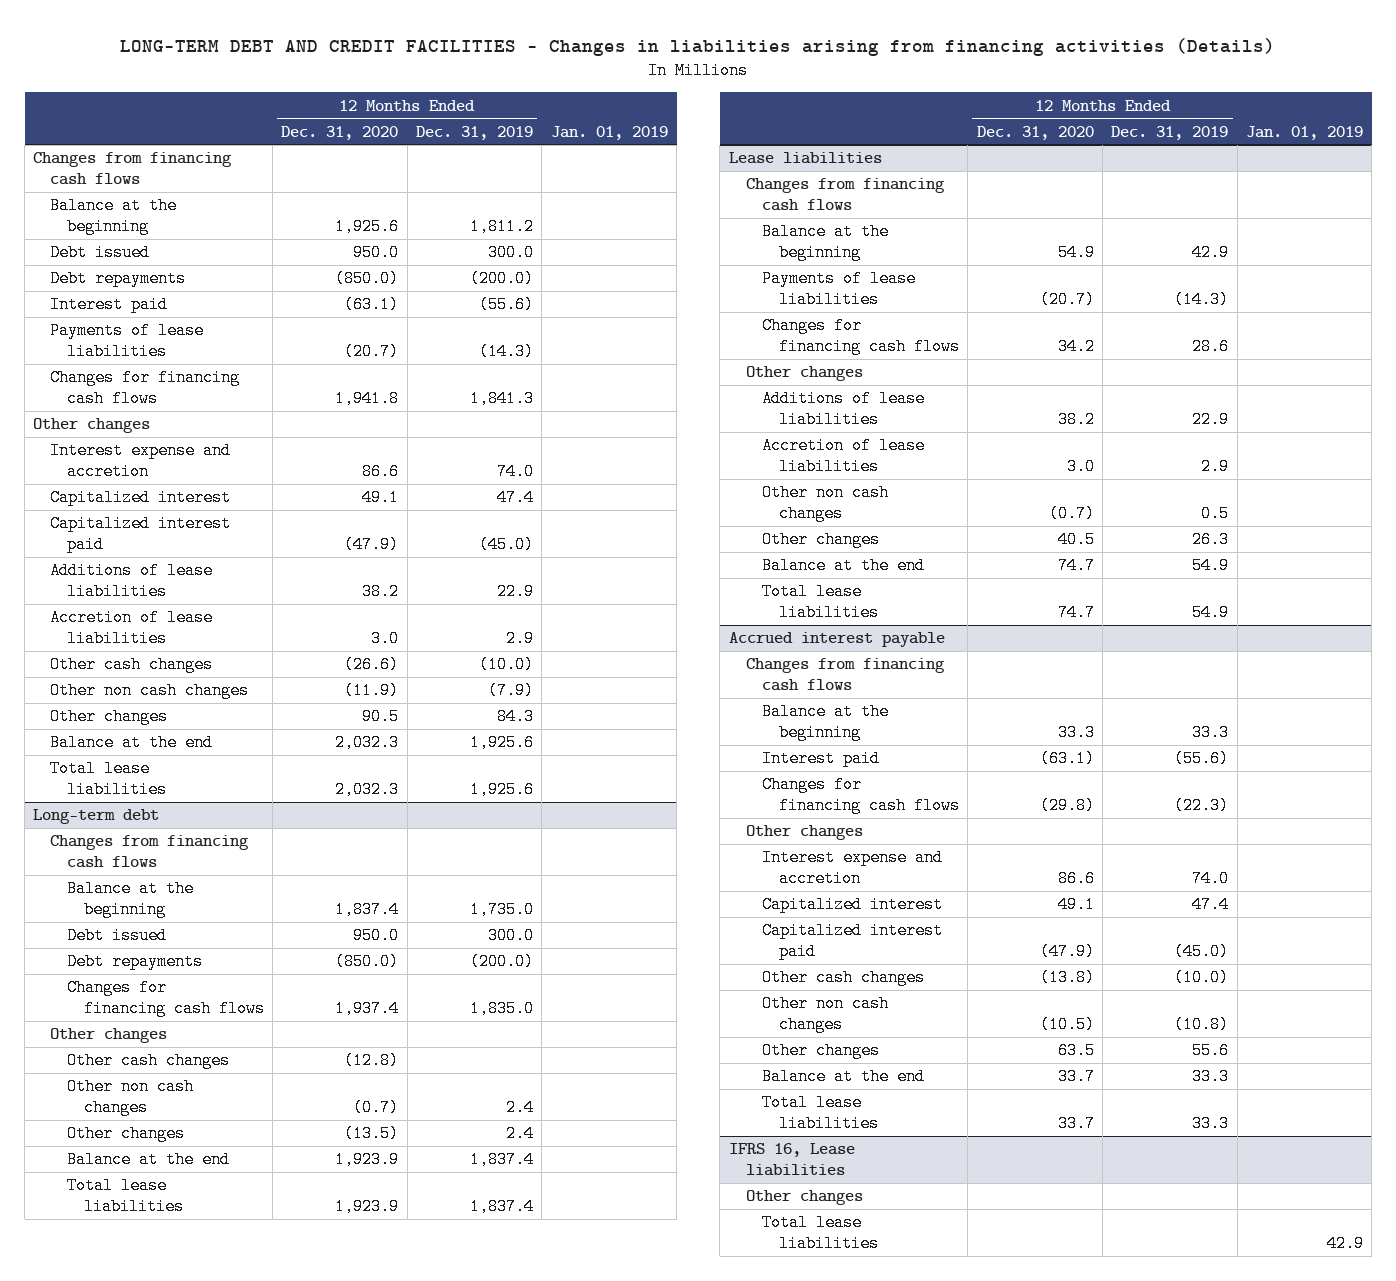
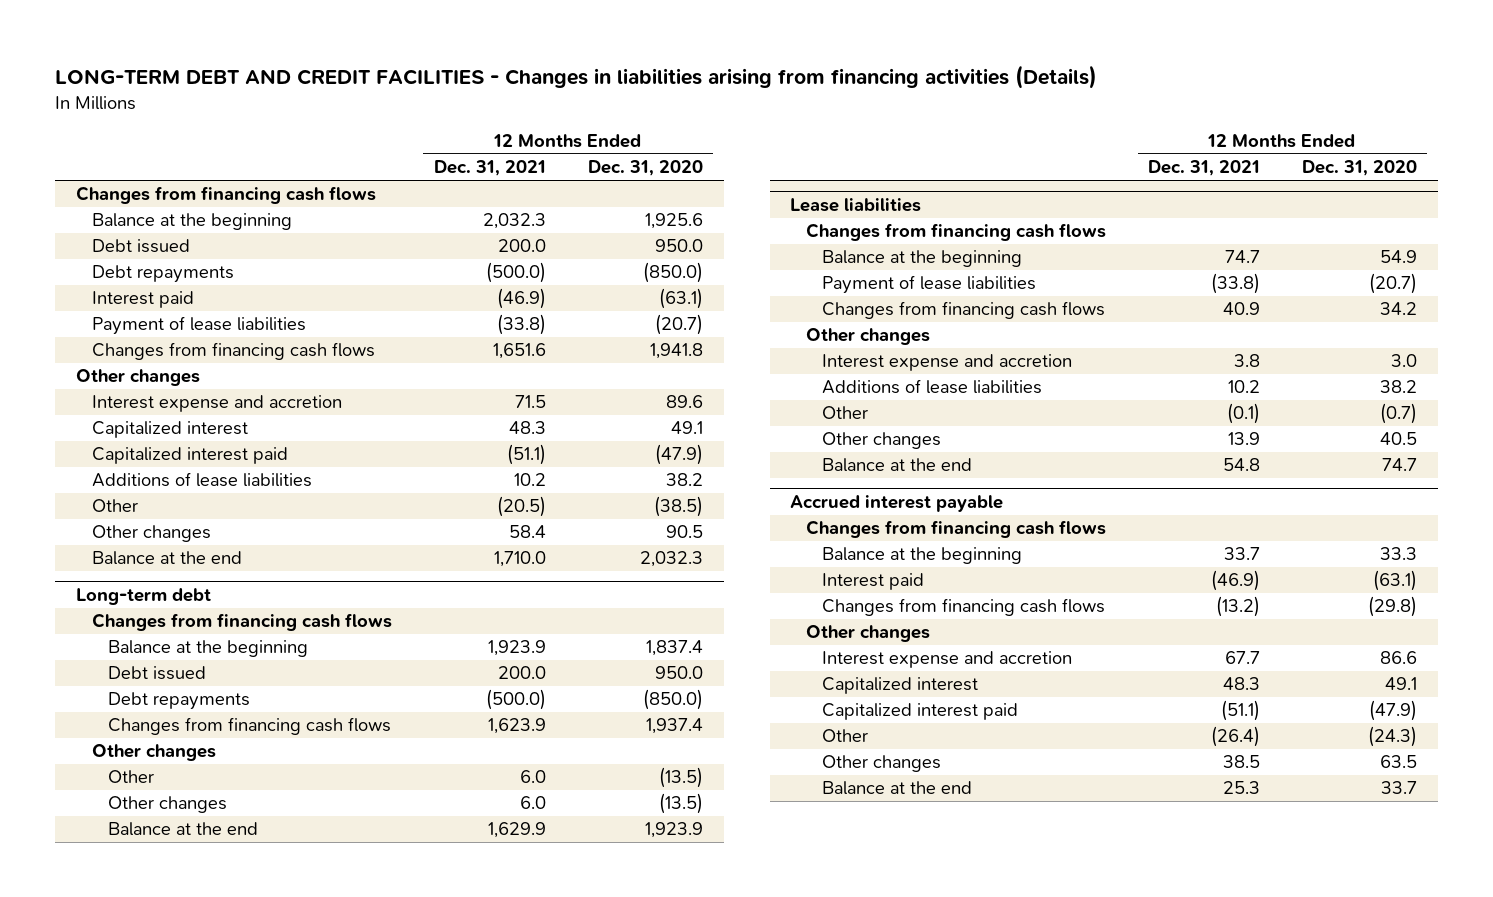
[416,125,534,140] Dec. 31, 2019 -> none
[550,125,668,140] Jan. 01, 2019 -> none
none -> [433,160,546,177] Dec. 31, 2021
[50,322,205,360] Payments of lease liabilities -> [92,316,307,336] Payment of lease liabilities
[50,369,241,407] Changes for financing cash flows -> [92,342,376,361] Changes from financing cash flows
[362,462,400,480] 86.6 -> [665,395,703,409] 89.6
[50,609,214,647] Accretion of lease liabilities -> none
[50,656,214,674] Other cash changes -> none
[50,682,250,700] Other non cash changes -> none
none -> [92,499,139,513] Other
[50,760,167,798] Total lease liabilities -> none
[66,979,265,1017] Changes for financing cash flows -> [107,717,391,736] Changes from financing cash flows
[66,1052,230,1070] Other cash changes -> none
[66,1078,194,1116] Other non cash changes -> none
none -> [107,770,154,784] Other
[66,1177,184,1215] Total lease liabilities -> none
[762,270,917,308] Payments of lease liabilities -> [821,275,1036,295] Payment of lease liabilities
[762,317,961,355] Changes for financing cash flows -> [821,301,1105,320] Changes from financing cash flows
none -> [821,354,1072,372] Interest expense and accretion
[762,437,926,475] Accretion of lease liabilities -> none
[762,484,890,522] Other non cash changes -> none
none -> [821,406,868,420] Other
[762,583,880,621] Total lease liabilities -> none
[762,776,961,814] Changes for financing cash flows -> [821,598,1105,617] Changes from financing cash flows
[762,969,926,987] Other cash changes -> none
[762,995,890,1033] Other non cash changes -> none
none -> [821,729,868,743] Other
[762,1094,880,1132] Total lease liabilities -> none
[728,1143,855,1176] IFRS 16, Lease liabilities -> none
[745,1190,863,1206] Other changes -> none
[762,1214,880,1252] Total lease liabilities -> none

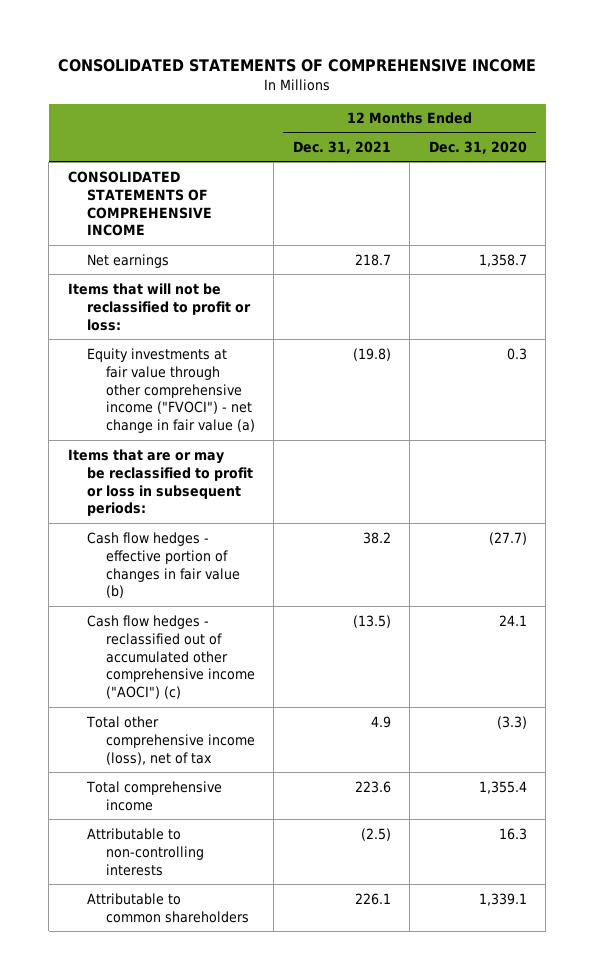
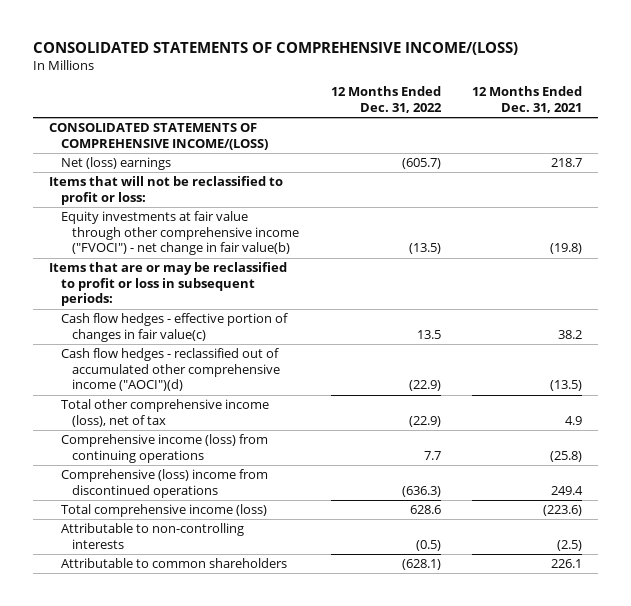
[58,58,537,72] CONSOLIDATED STATEMENTS OF COMPREHENSIVE INCOME -> [33,41,519,55] CONSOLIDATED STATEMENTS OF COMPREHENSIVE INCOME/(LOSS)
[428,141,527,155] Dec. 31, 2020 -> none
none -> [330,86,442,113] 12 Months Ended Dec. 31, 2022
[67,170,212,237] CONSOLIDATED STATEMENTS OF COMPREHENSIVE INCOME -> [48,123,268,150] CONSOLIDATED STATEMENTS OF COMPREHENSIVE INCOME/(LOSS)
[86,253,169,268] Net earnings -> [60,157,171,171] Net (loss) earnings
[86,347,255,434] Equity investments at fair value through other comprehensive income ("FVOCI") - net change in fair value (a) -> [60,211,300,256] Equity investments at fair value through other comprehensive income ("FVOCI") - net change in fair value(b)
[86,531,240,599] Cash flow hedges - effective portion of changes in fair value (b) -> [60,313,288,342] Cash flow hedges - effective portion of changes in fair value(c)
[86,614,255,700] Cash flow hedges - reclassified out of accumulated other comprehensive income ("AOCI") (c) -> [60,348,281,392] Cash flow hedges - reclassified out of accumulated other comprehensive income ("AOCI")(d)
none -> [60,434,268,463] Comprehensive income (loss) from continuing operations
none -> [60,469,268,498] Comprehensive (loss) income from discontinued operations
[85,780,222,811] Total comprehensive income -> [60,504,267,518] Total comprehensive income (loss)
[354,780,391,793] 223.6 -> [543,505,583,517] (223.6)

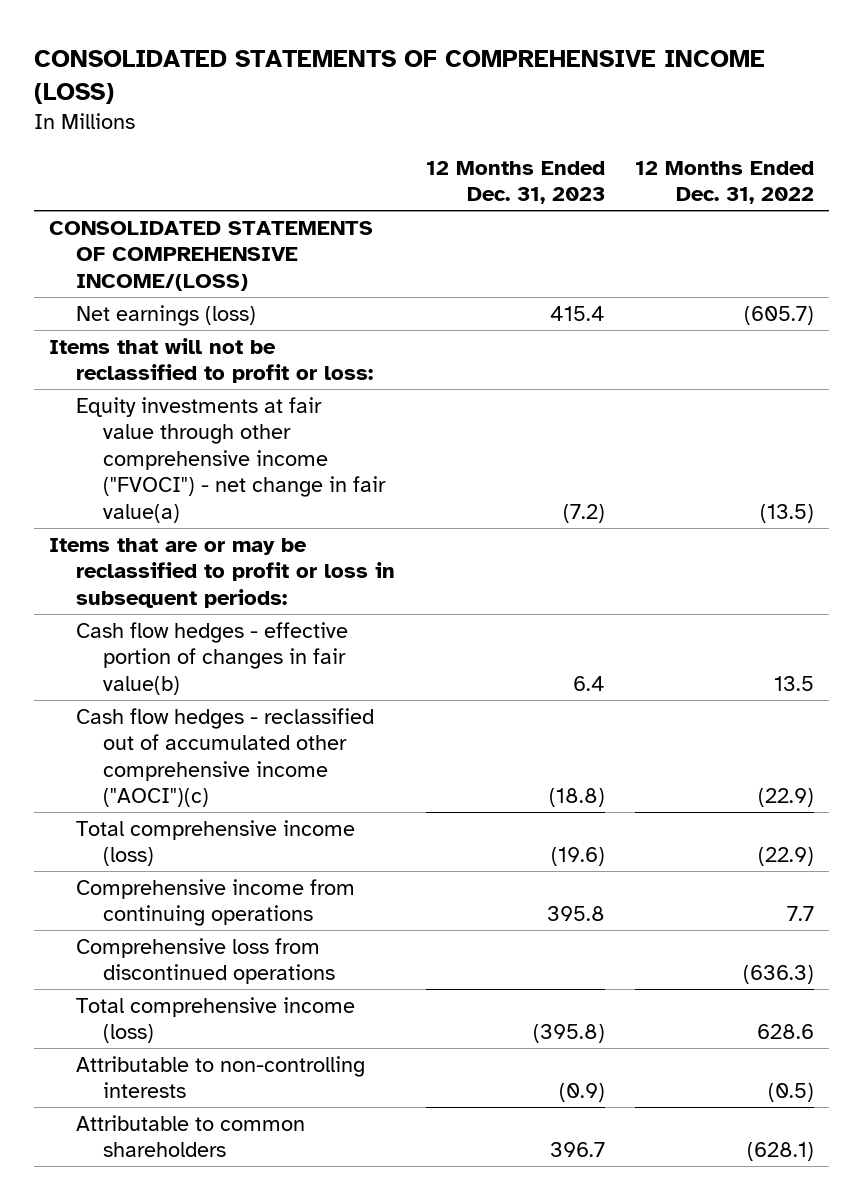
[33,41,519,55] CONSOLIDATED STATEMENTS OF COMPREHENSIVE INCOME/(LOSS) -> [33,50,765,105] CONSOLIDATED STATEMENTS OF COMPREHENSIVE INCOME (LOSS)
[472,86,583,113] 12 Months Ended Dec. 31, 2021 -> none
none -> [425,160,605,205] 12 Months Ended Dec. 31, 2023
[60,157,171,171] Net (loss) earnings -> [76,304,257,326] Net earnings (loss)
[60,211,300,256] Equity investments at fair value through other comprehensive income ("FVOCI") - net change in fair value(b) -> [76,396,387,523] Equity investments at fair value through other comprehensive income ("FVOCI") - net change in fair value(a)
[60,313,288,342] Cash flow hedges - effective portion of changes in fair value(c) -> [76,621,349,695] Cash flow hedges - effective portion of changes in fair value(b)
[60,348,281,392] Cash flow hedges - reclassified out of accumulated other comprehensive income ("AOCI")(d) -> [76,707,375,808] Cash flow hedges - reclassified out of accumulated other comprehensive income ("AOCI")(c)
[60,399,269,427] Total other comprehensive income (loss), net of tax -> [76,819,356,867] Total comprehensive income (loss)
[60,434,268,463] Comprehensive income (loss) from continuing operations -> [76,878,356,927] Comprehensive income from continuing operations
[60,469,268,498] Comprehensive (loss) income from discontinued operations -> [76,937,336,985] Comprehensive loss from discontinued operations

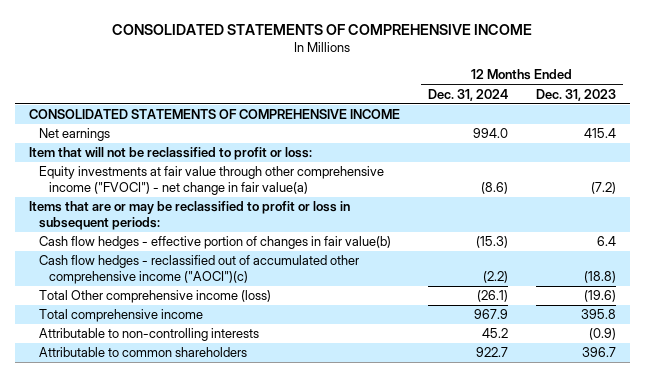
[33,50,765,105] CONSOLIDATED STATEMENTS OF COMPREHENSIVE INCOME (LOSS) -> [112,23,533,35] CONSOLIDATED STATEMENTS OF COMPREHENSIVE INCOME
[634,160,814,205] 12 Months Ended Dec. 31, 2022 -> none
none -> [427,88,508,101] Dec. 31, 2024
[49,220,374,291] CONSOLIDATED STATEMENTS OF COMPREHENSIVE INCOME/(LOSS) -> [28,109,400,120] CONSOLIDATED STATEMENTS OF COMPREHENSIVE INCOME
[76,304,257,326] Net earnings (loss) -> [38,128,110,142] Net earnings
[49,337,374,384] Items that will not be reclassified to profit or loss: -> [28,147,312,161] Item that will not be reclassified to profit or loss:
[76,878,356,927] Comprehensive income from continuing operations -> none
[76,937,336,985] Comprehensive loss from discontinued operations -> none
[76,819,356,867] Total comprehensive income (loss) -> [38,290,271,304] Total Other comprehensive income (loss)
[76,996,356,1044] Total comprehensive income (loss) -> [38,309,203,323] Total comprehensive income
[532,1024,605,1044] (395.8) -> [580,309,616,320] 395.8

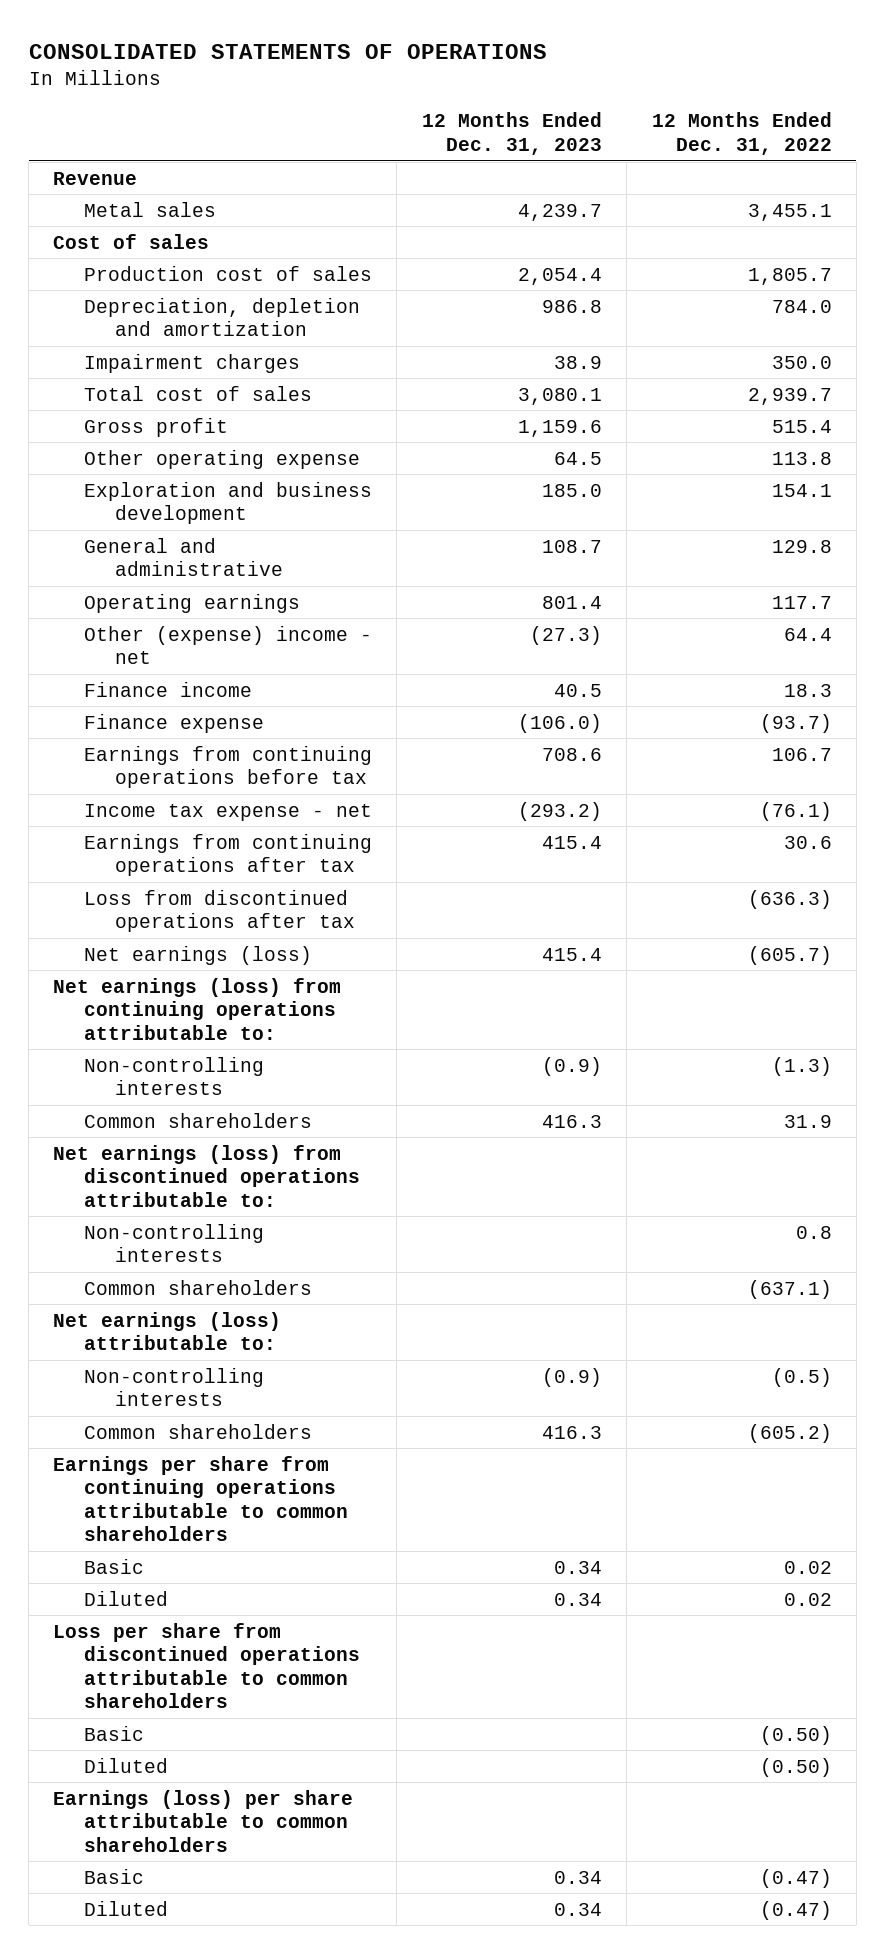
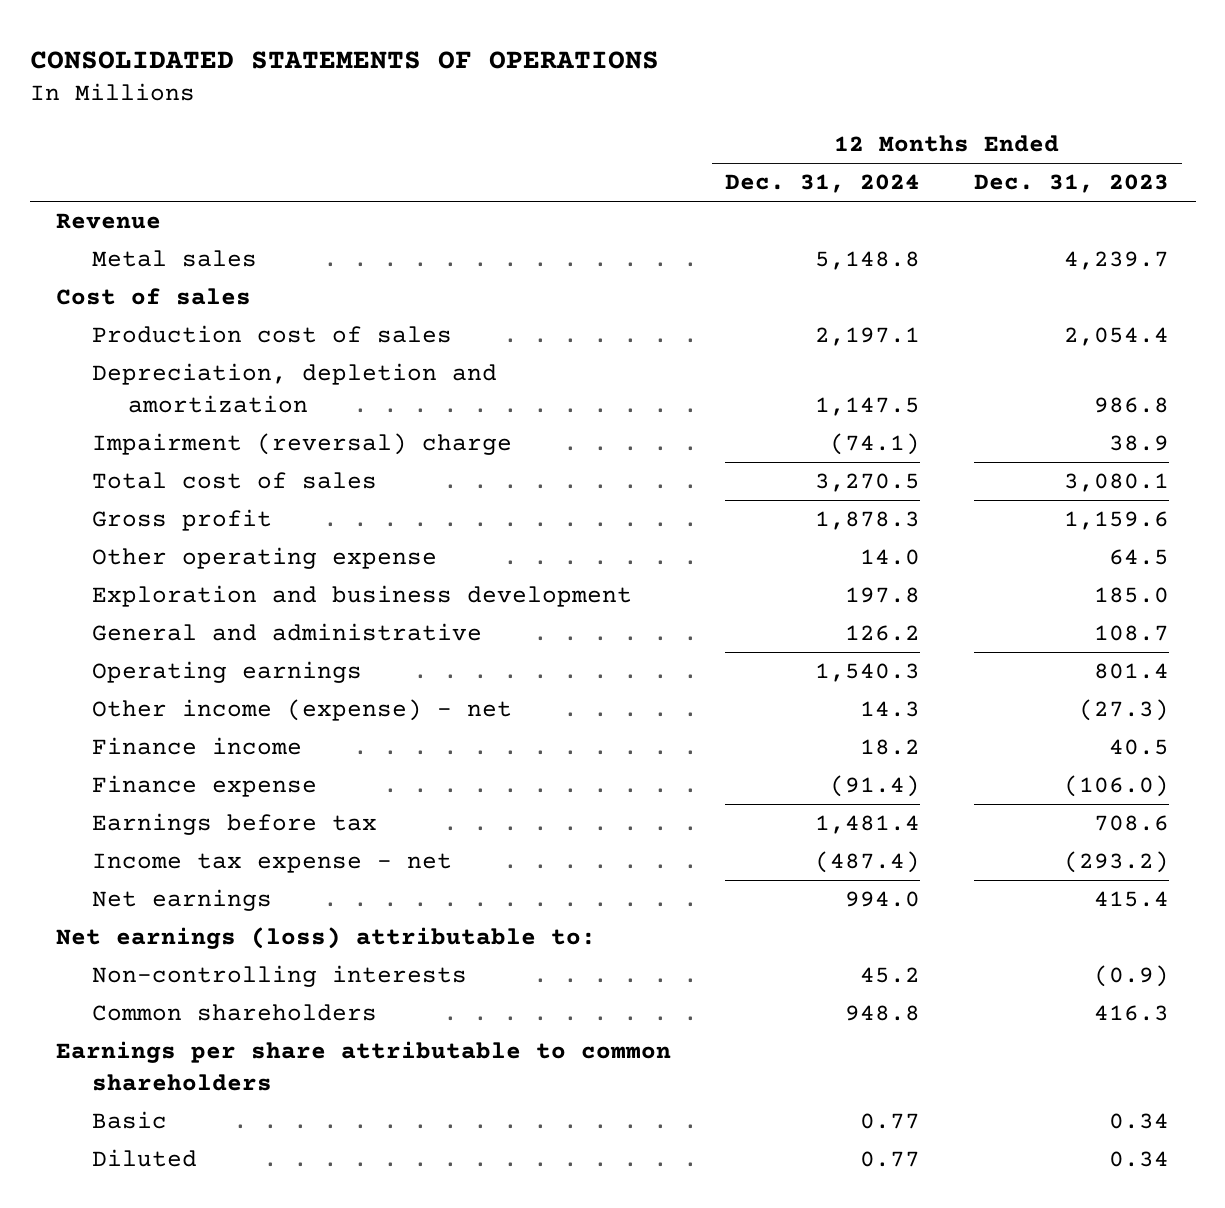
[651,112,832,155] 12 Months Ended Dec. 31, 2022 -> none
none -> [725,174,921,194] Dec. 31, 2024
[84,353,301,373] Impairment charges -> [92,433,513,456] Impairment (reversal) charge
[84,625,373,665] Other (expense) income - net -> [92,699,513,722] Other income (expense) - net
[84,745,373,789] Earnings from continuing operations before tax -> [92,813,378,836] Earnings before tax
[84,833,373,877] Earnings from continuing operations after tax -> none
[84,889,355,933] Loss from discontinued operations after tax -> none
[53,977,342,1040] Net earnings (loss) from continuing operations attributable to: -> none
[84,1056,265,1096] Non-controlling interests -> none
[84,1112,313,1128] Common shareholders -> none
[53,1144,361,1207] Net earnings (loss) from discontinued operations attributable to: -> none
[84,1223,265,1263] Non-controlling interests -> none
[84,1279,313,1295] Common shareholders -> none
[84,945,313,965] Net earnings (loss) -> [92,889,273,912] Net earnings
[53,1455,349,1542] Earnings per share from continuing operations attributable to common shareholders -> none
[84,1558,145,1574] Basic -> none
[84,1590,169,1606] Diluted -> none
[53,1622,361,1709] Loss per share from discontinued operations attributable to common shareholders -> none
[84,1725,145,1741] Basic -> none
[84,1757,169,1773] Diluted -> none
[53,1789,354,1852] Earnings (loss) per share attributable to common shareholders -> [56,1041,672,1091] Earnings per share attributable to common shareholders

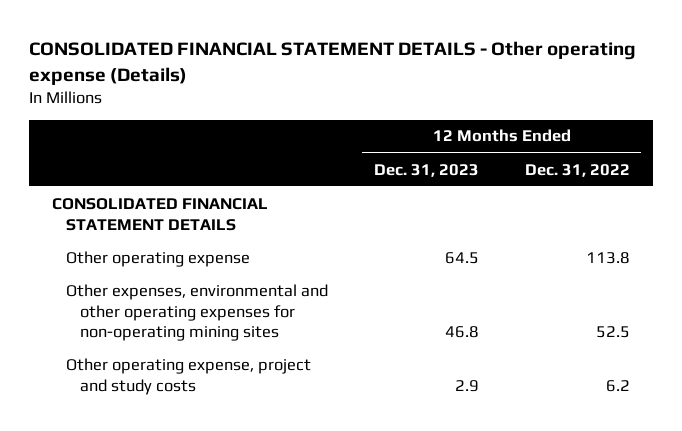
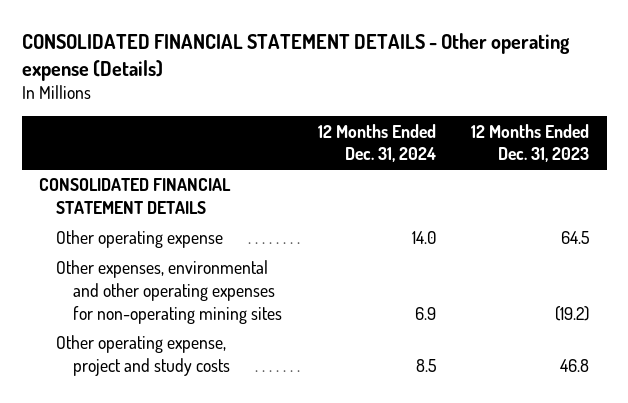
[524,163,630,177] Dec. 31, 2022 -> none
none -> [317,123,436,163] 12 Months Ended Dec. 31, 2024
[444,326,479,339] 46.8 -> [554,305,589,321] (19.2)
[454,379,479,392] 2.9 -> [559,358,589,372] 46.8

